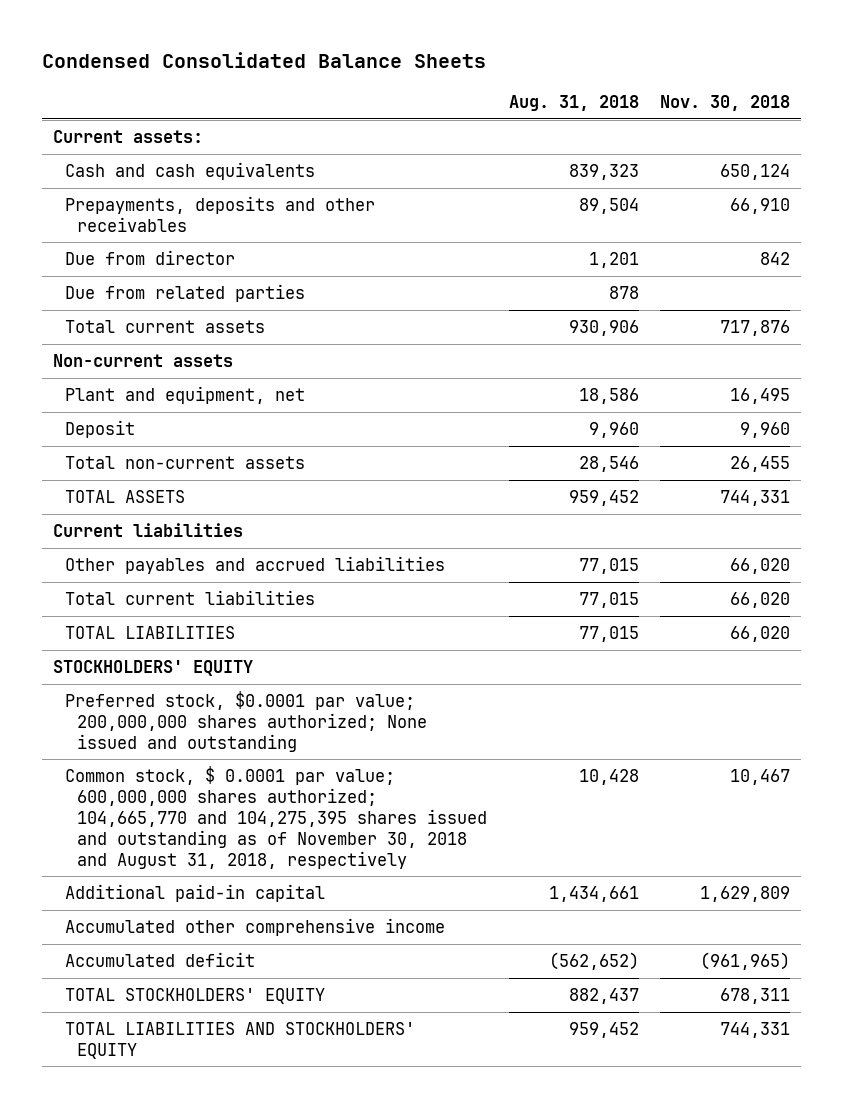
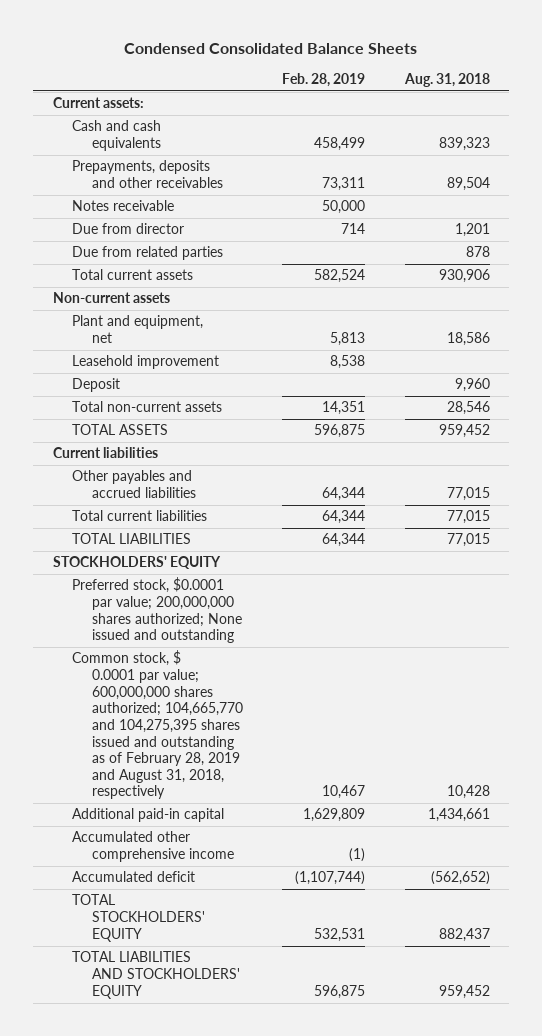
[659,95,790,112] Nov. 30, 2018 -> none
none -> [282,72,366,87] Feb. 28, 2019
none -> [72,200,175,212] Notes receivable
none -> [72,355,220,370] Leasehold improvement
[65,765,488,869] Common stock, $ 0.0001 par value; 600,000,000 shares authorized; 104,665,770 and 104,275,395 shares issued and outstanding as of November 30, 2018 and August 31, 2018, respectively -> [72,650,243,800] Common stock, $ 0.0001 par value; 600,000,000 shares authorized; 104,665,770 and 104,275,395 shares issued and outstanding as of February 28, 2019 and August 31, 2018, respectively

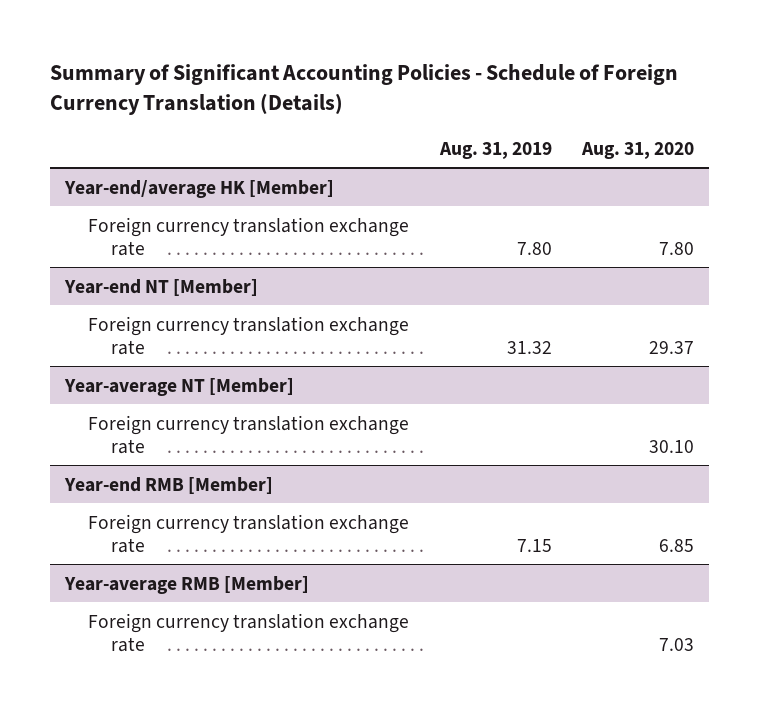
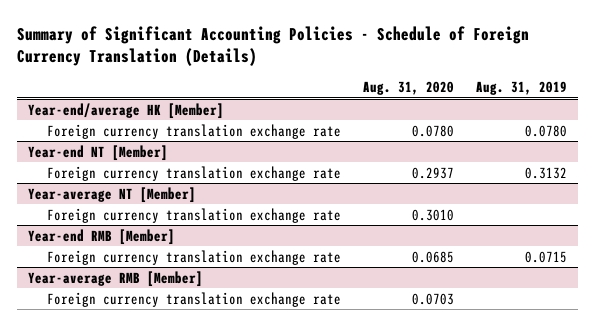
[516,241,552,255] 7.80 -> [525,124,568,137] 0.0780
[658,241,694,255] 7.80 -> [412,124,455,137] 0.0780
[506,340,552,354] 31.32 -> [525,166,568,179] 0.3132
[648,340,694,354] 29.37 -> [412,166,455,179] 0.2937
[648,439,694,453] 30.10 -> [412,208,455,221] 0.3010
[516,538,552,552] 7.15 -> [525,250,568,263] 0.0715
[658,538,694,552] 6.85 -> [412,250,455,263] 0.0685
[658,637,694,651] 7.03 -> [412,292,455,305] 0.0703

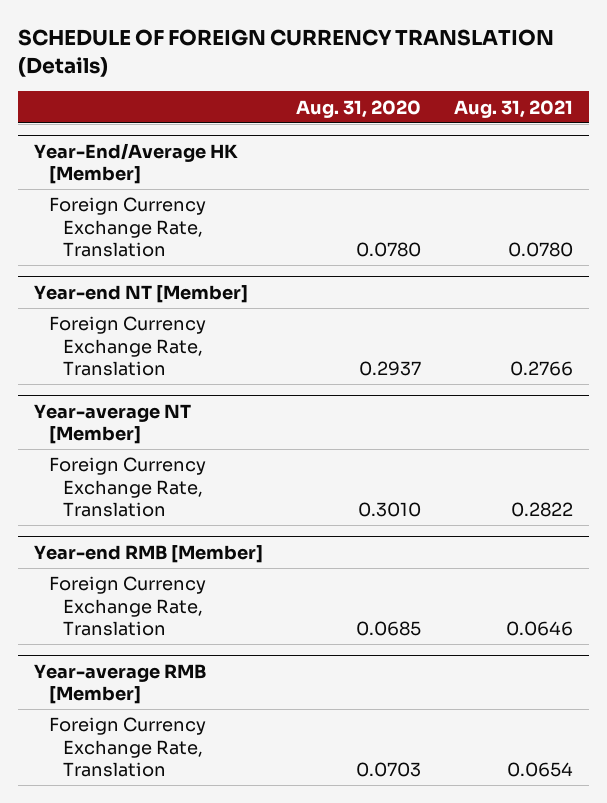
[16,25,529,67] Summary of Significant Accounting Policies - Schedule of Foreign Currency Translation (Details) -> [17,29,554,78] SCHEDULE OF FOREIGN CURRENCY TRANSLATION (Details)
[476,81,568,96] Aug. 31, 2019 -> none
none -> [453,99,573,118] Aug. 31, 2021
[27,102,224,119] Year-end/average HK [Member] -> [34,142,239,184] Year-End/Average HK [Member]
[47,123,342,139] Foreign currency translation exchange rate -> [48,197,206,257] Foreign Currency Exchange Rate, Translation
[47,165,342,181] Foreign currency translation exchange rate -> [48,316,206,376] Foreign Currency Exchange Rate, Translation
[47,207,342,223] Foreign currency translation exchange rate -> [48,457,206,517] Foreign Currency Exchange Rate, Translation
[47,249,342,265] Foreign currency translation exchange rate -> [48,576,206,636] Foreign Currency Exchange Rate, Translation
[47,291,342,307] Foreign currency translation exchange rate -> [48,717,206,777] Foreign Currency Exchange Rate, Translation

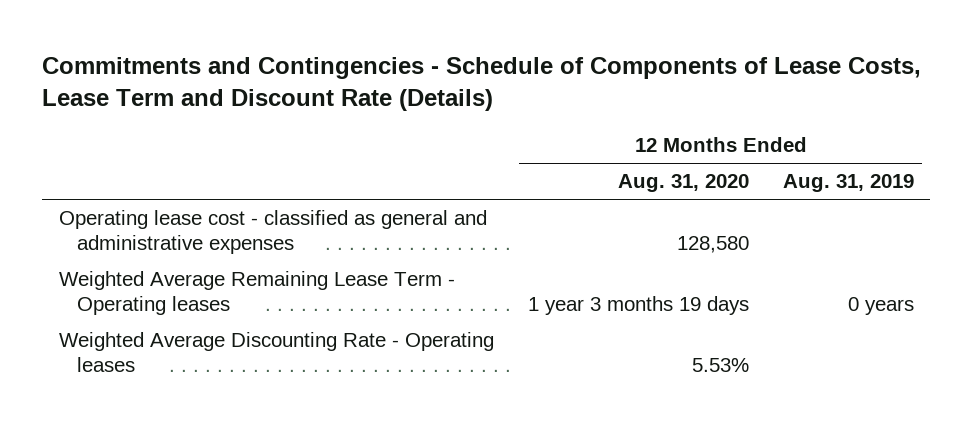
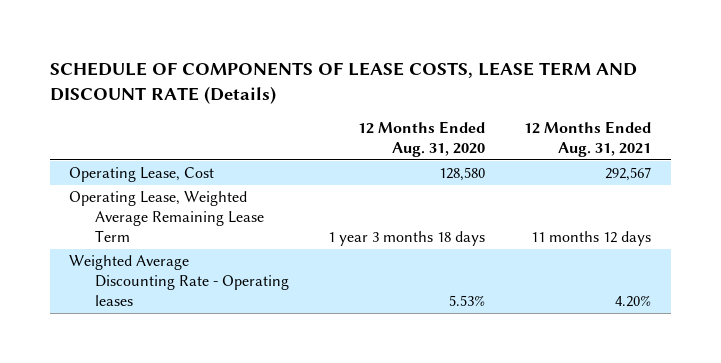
[41,57,921,112] Commitments and Contingencies - Schedule of Components of Lease Costs, Lease Term and Discount Rate (Details) -> [49,61,637,104] SCHEDULE OF COMPONENTS OF LEASE COSTS, LEASE TERM AND DISCOUNT RATE (Details)
[782,174,914,193] Aug. 31, 2019 -> none
none -> [524,121,652,158] 12 Months Ended Aug. 31, 2021
[58,210,487,254] Operating lease cost - classified as general and administrative expenses -> [69,167,215,183] Operating Lease, Cost
[58,271,455,315] Weighted Average Remaining Lease Term - Operating leases -> [69,191,264,242] Operating Lease, Weighted Average Remaining Lease Term
[527,295,749,315] 1 year 3 months 19 days -> [327,230,485,246] 1 year 3 months 18 days

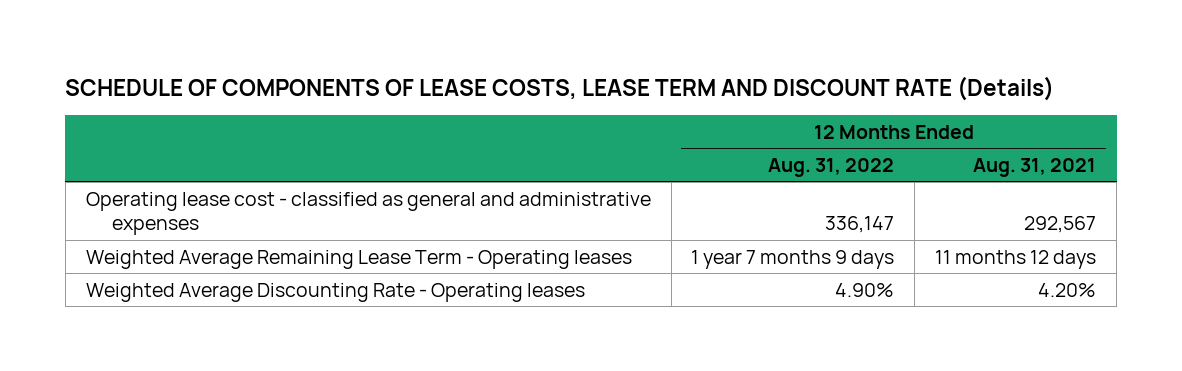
[357,121,485,158] 12 Months Ended Aug. 31, 2020 -> none
none -> [768,157,895,177] Aug. 31, 2022
[69,167,215,183] Operating Lease, Cost -> [85,191,651,236] Operating lease cost - classified as general and administrative expenses
[69,191,264,242] Operating Lease, Weighted Average Remaining Lease Term -> [85,249,632,269] Weighted Average Remaining Lease Term - Operating leases

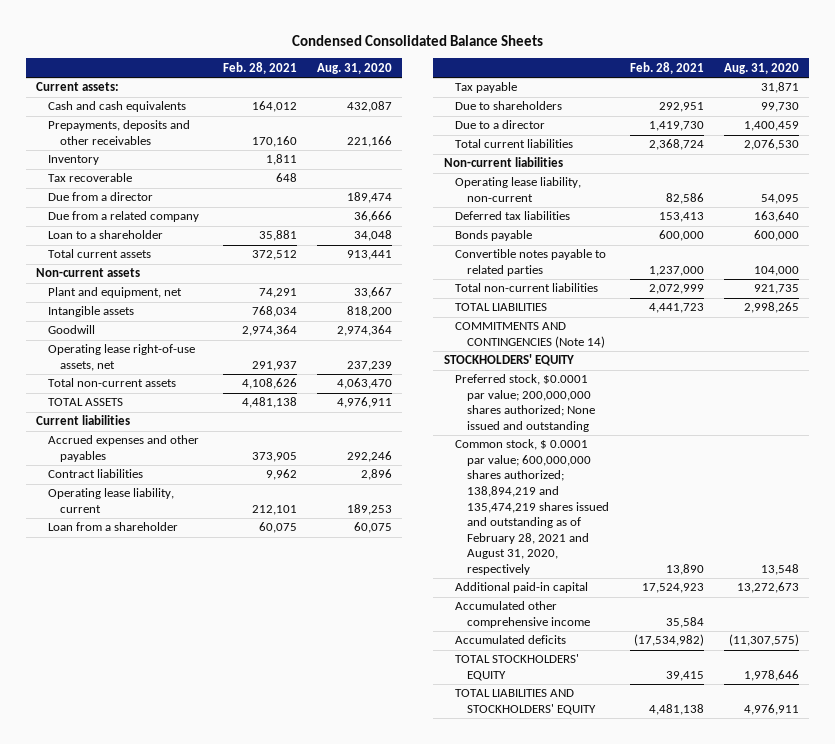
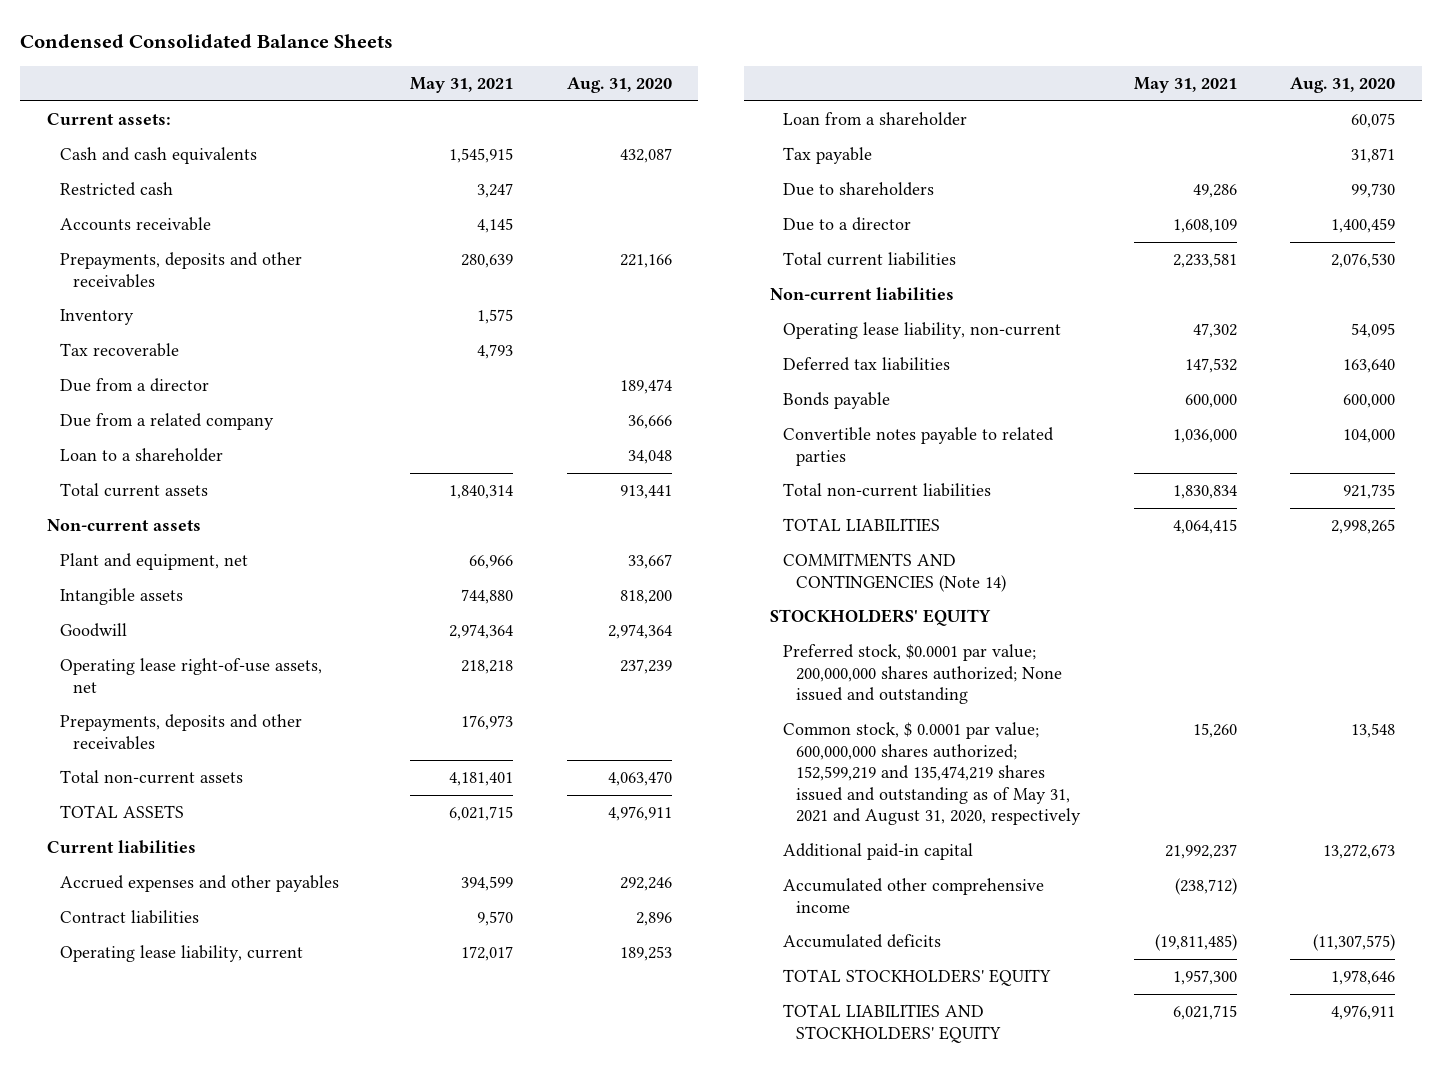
[222,61,297,74] Feb. 28, 2021 -> none
none -> [410,77,514,94] May 31, 2021
none -> [59,182,173,197] Restricted cash
none -> [59,217,211,232] Accounts receivable
none -> [59,714,302,750] Prepayments, deposits and other receivables
[455,439,610,575] Common stock, $ 0.0001 par value; 600,000,000 shares authorized; 138,894,219 and 135,474,219 shares issued and outstanding as of February 28, 2021 and August 31, 2020, respectively -> [783,722,1082,826] Common stock, $ 0.0001 par value; 600,000,000 shares authorized; 152,599,219 and 135,474,219 shares issued and outstanding as of May 31, 2021 and August 31, 2020, respectively

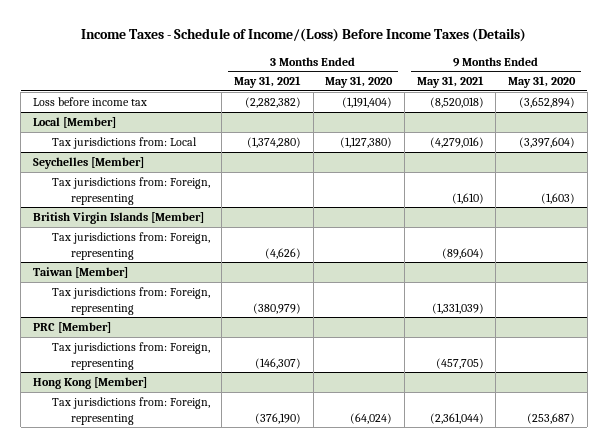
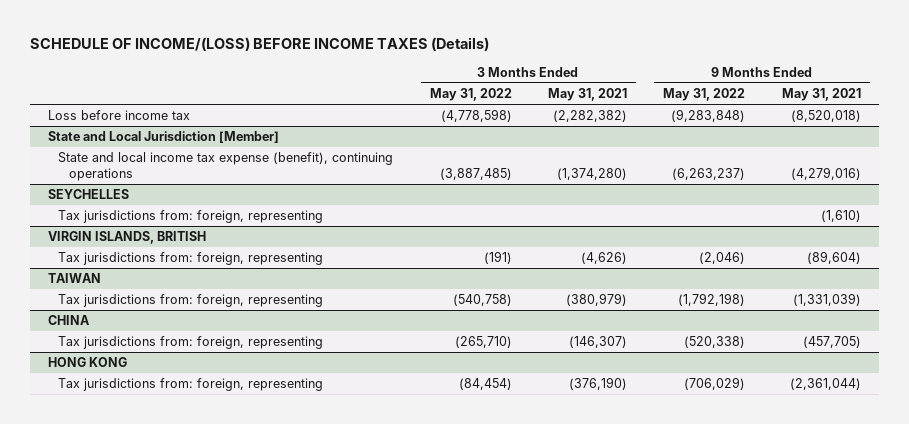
[80,28,526,43] Income Taxes - Schedule of Income/(Loss) Before Income Taxes (Details) -> [29,37,489,52] SCHEDULE OF INCOME/(LOSS) BEFORE INCOME TAXES (Details)
[325,76,394,89] May 31, 2020 -> none
[508,76,577,89] May 31, 2020 -> none
none -> [429,88,512,102] May 31, 2022
none -> [663,88,746,102] May 31, 2022
[32,116,116,128] Local [Member] -> [47,131,279,144] State and Local Jurisdiction [Member]
[51,136,197,149] Tax jurisdictions from: Local -> [58,152,394,181] State and local income tax expense (benefit), continuing operations
[32,156,144,169] Seychelles [Member] -> [47,189,129,200] SEYCHELLES
[51,176,210,205] Tax jurisdictions from: Foreign, representing -> [58,210,324,224] Tax jurisdictions from: foreign, representing
[32,211,204,224] British Virgin Islands [Member] -> [47,231,206,245] VIRGIN ISLANDS, BRITISH
[51,231,210,260] Tax jurisdictions from: Foreign, representing -> [58,252,324,266] Tax jurisdictions from: foreign, representing
[32,266,128,278] Taiwan [Member] -> [47,273,101,284] TAIWAN
[51,286,210,315] Tax jurisdictions from: Foreign, representing -> [58,294,324,308] Tax jurisdictions from: foreign, representing
[32,321,111,333] PRC [Member] -> [47,315,90,326] CHINA
[51,341,210,370] Tax jurisdictions from: Foreign, representing -> [58,336,324,350] Tax jurisdictions from: foreign, representing
[32,376,147,389] Hong Kong [Member] -> [47,357,127,368] HONG KONG
[51,396,210,425] Tax jurisdictions from: Foreign, representing -> [58,378,324,392] Tax jurisdictions from: foreign, representing

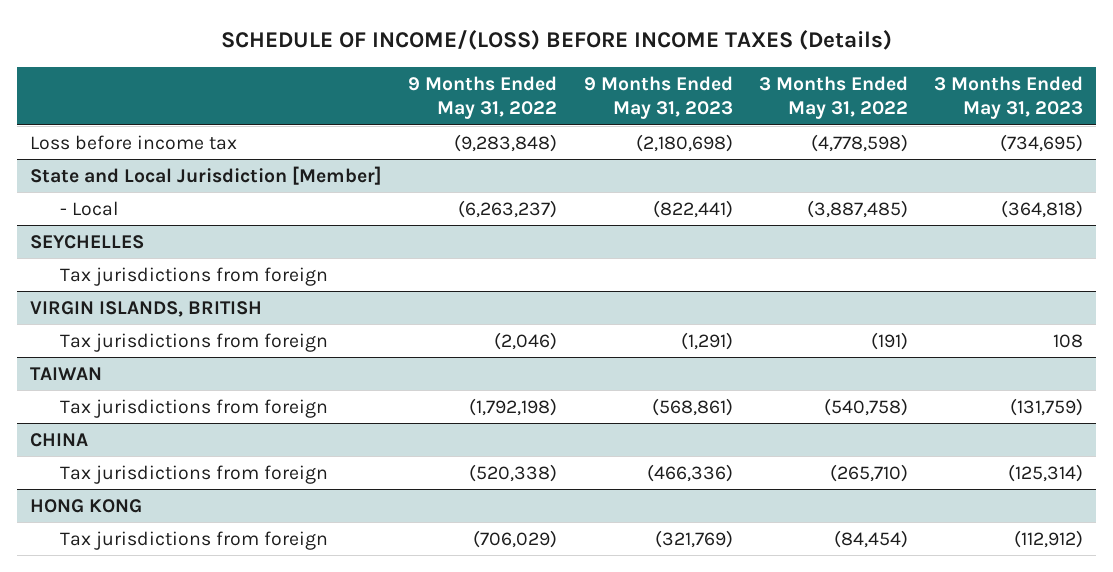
[548,88,628,102] May 31, 2021 -> none
[781,88,861,102] May 31, 2021 -> none
none -> [583,76,733,120] 9 Months Ended May 31, 2023
none -> [934,76,1084,120] 3 Months Ended May 31, 2023
[58,152,394,181] State and local income tax expense (benefit), continuing operations -> [60,200,119,216] - Local
[58,210,324,224] Tax jurisdictions from: foreign, representing -> [60,266,329,286] Tax jurisdictions from foreign
[58,252,324,266] Tax jurisdictions from: foreign, representing -> [60,332,329,352] Tax jurisdictions from foreign
[58,294,324,308] Tax jurisdictions from: foreign, representing -> [60,398,329,418] Tax jurisdictions from foreign
[58,336,324,350] Tax jurisdictions from: foreign, representing -> [60,464,329,484] Tax jurisdictions from foreign
[58,378,324,392] Tax jurisdictions from: foreign, representing -> [60,530,329,550] Tax jurisdictions from foreign

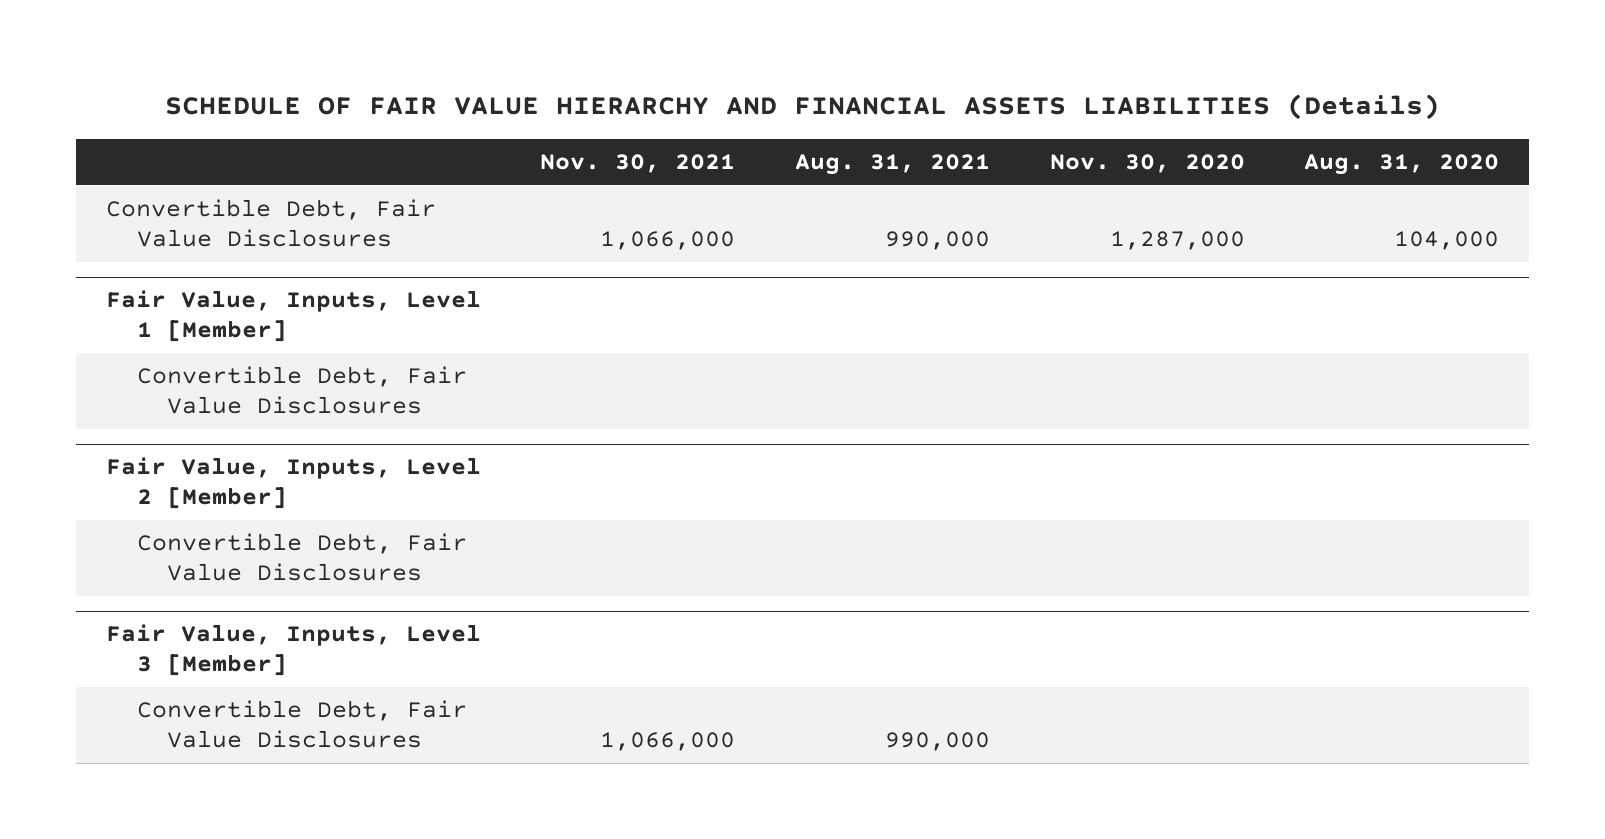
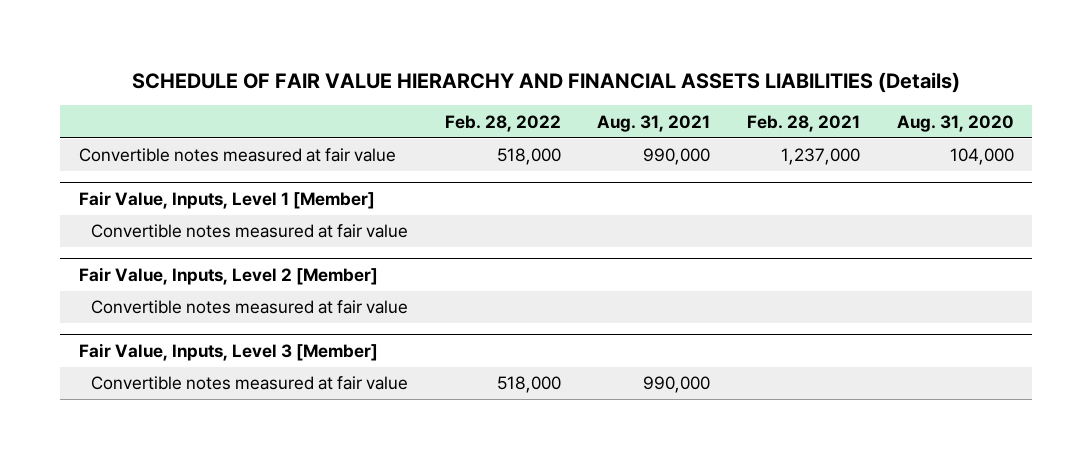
[540,154,736,174] Nov. 30, 2021 -> none
[1049,154,1245,174] Nov. 30, 2020 -> none
none -> [444,114,561,132] Feb. 28, 2022
none -> [746,114,860,132] Feb. 28, 2021
[105,199,436,248] Convertible Debt, Fair Value Disclosures -> [78,148,396,163] Convertible notes measured at fair value
[136,366,467,415] Convertible Debt, Fair Value Disclosures -> [91,224,409,239] Convertible notes measured at fair value
[136,533,467,582] Convertible Debt, Fair Value Disclosures -> [91,300,409,315] Convertible notes measured at fair value
[136,700,467,749] Convertible Debt, Fair Value Disclosures -> [91,376,409,391] Convertible notes measured at fair value

